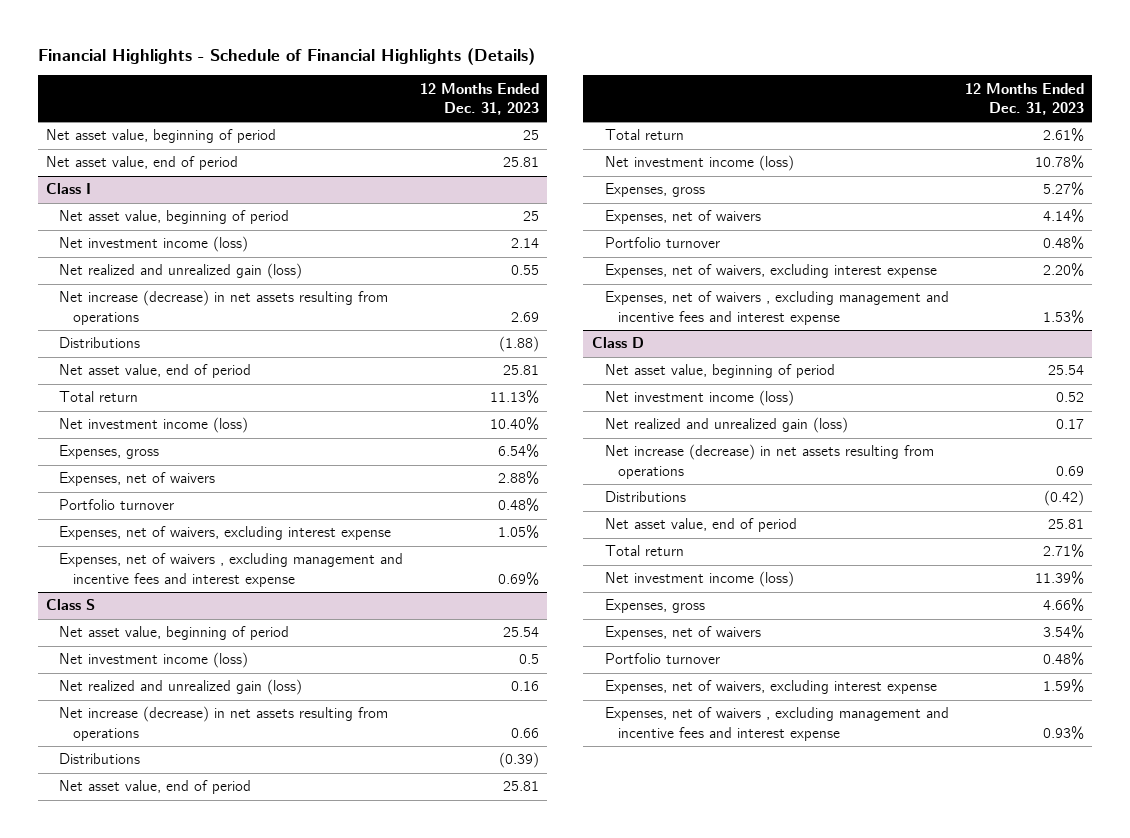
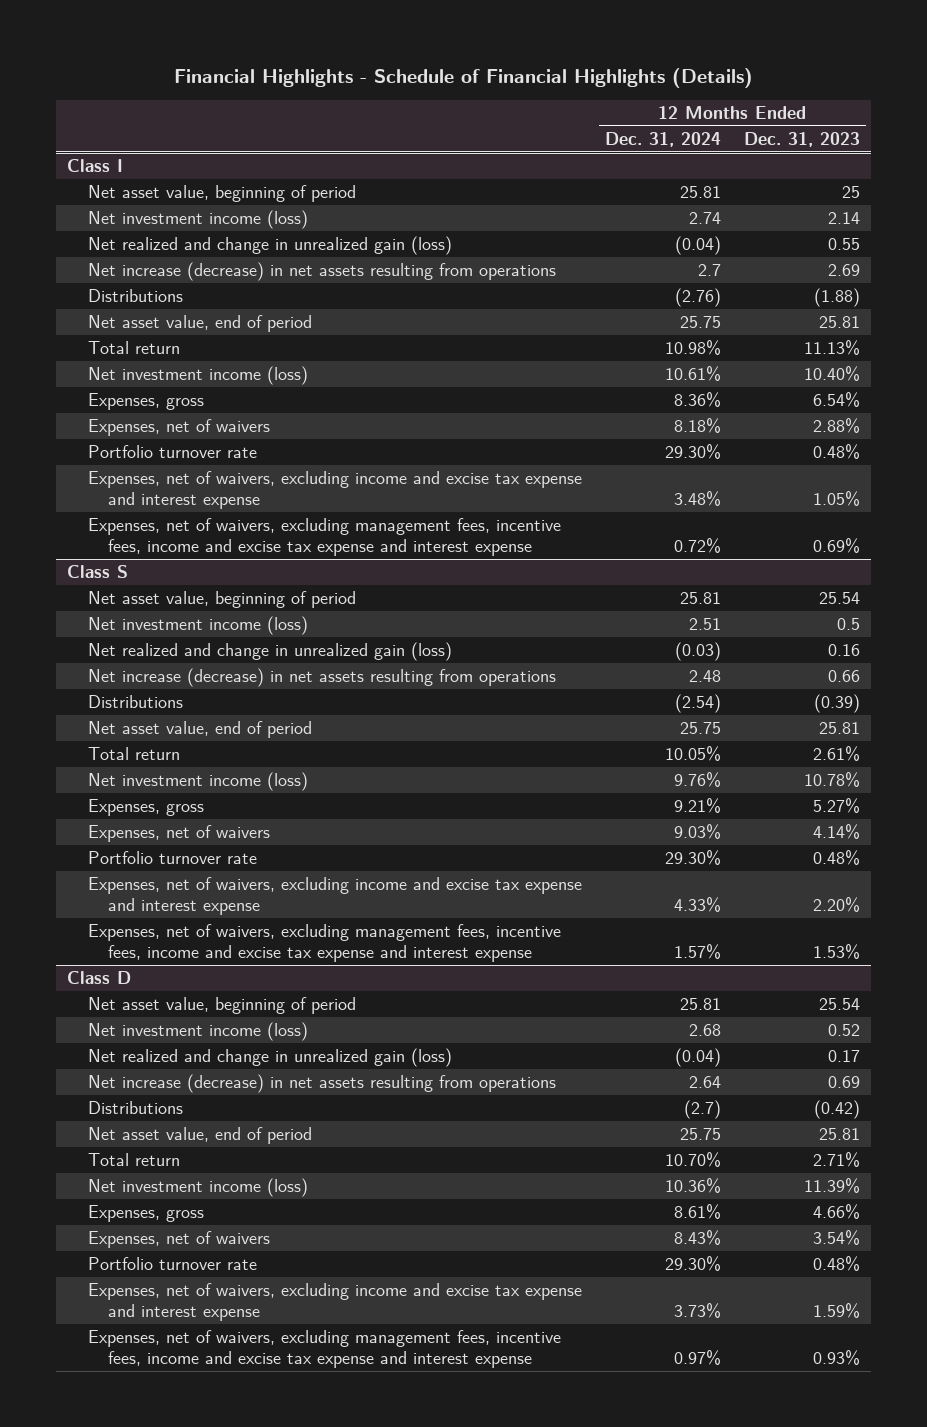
none -> [604,131,721,147] Dec. 31, 2024
[45,129,276,144] Net asset value, beginning of period -> none
[45,156,238,171] Net asset value, end of period -> none
[59,263,303,280] Net realized and unrealized gain (loss) -> [87,235,452,255] Net realized and change in unrealized gain (loss)
[59,499,175,511] Portfolio turnover -> [87,444,257,458] Portfolio turnover rate
[59,526,392,541] Expenses, net of waivers, excluding interest expense -> [87,470,582,509] Expenses, net of waivers, excluding income and excise tax expense and interest expense
[59,553,404,587] Expenses, net of waivers , excluding management and incentive fees and interest expense -> [87,517,561,556] Expenses, net of waivers, excluding management fees, incentive fees, income and excise tax expense and interest expense
[59,679,303,696] Net realized and unrealized gain (loss) -> [87,641,452,661] Net realized and change in unrealized gain (loss)
[604,237,720,249] Portfolio turnover -> [87,850,257,864] Portfolio turnover rate
[604,264,937,279] Expenses, net of waivers, excluding interest expense -> [87,876,582,915] Expenses, net of waivers, excluding income and excise tax expense and interest expense
[604,291,949,325] Expenses, net of waivers , excluding management and incentive fees and interest expense -> [87,923,561,962] Expenses, net of waivers, excluding management fees, incentive fees, income and excise tax expense and interest expense
[604,417,848,434] Net realized and unrealized gain (loss) -> [87,1047,452,1067] Net realized and change in unrealized gain (loss)
[604,653,720,665] Portfolio turnover -> [87,1256,257,1270] Portfolio turnover rate
[604,680,937,695] Expenses, net of waivers, excluding interest expense -> [87,1282,582,1321] Expenses, net of waivers, excluding income and excise tax expense and interest expense
[604,707,949,741] Expenses, net of waivers , excluding management and incentive fees and interest expense -> [87,1329,561,1368] Expenses, net of waivers, excluding management fees, incentive fees, income and excise tax expense and interest expense

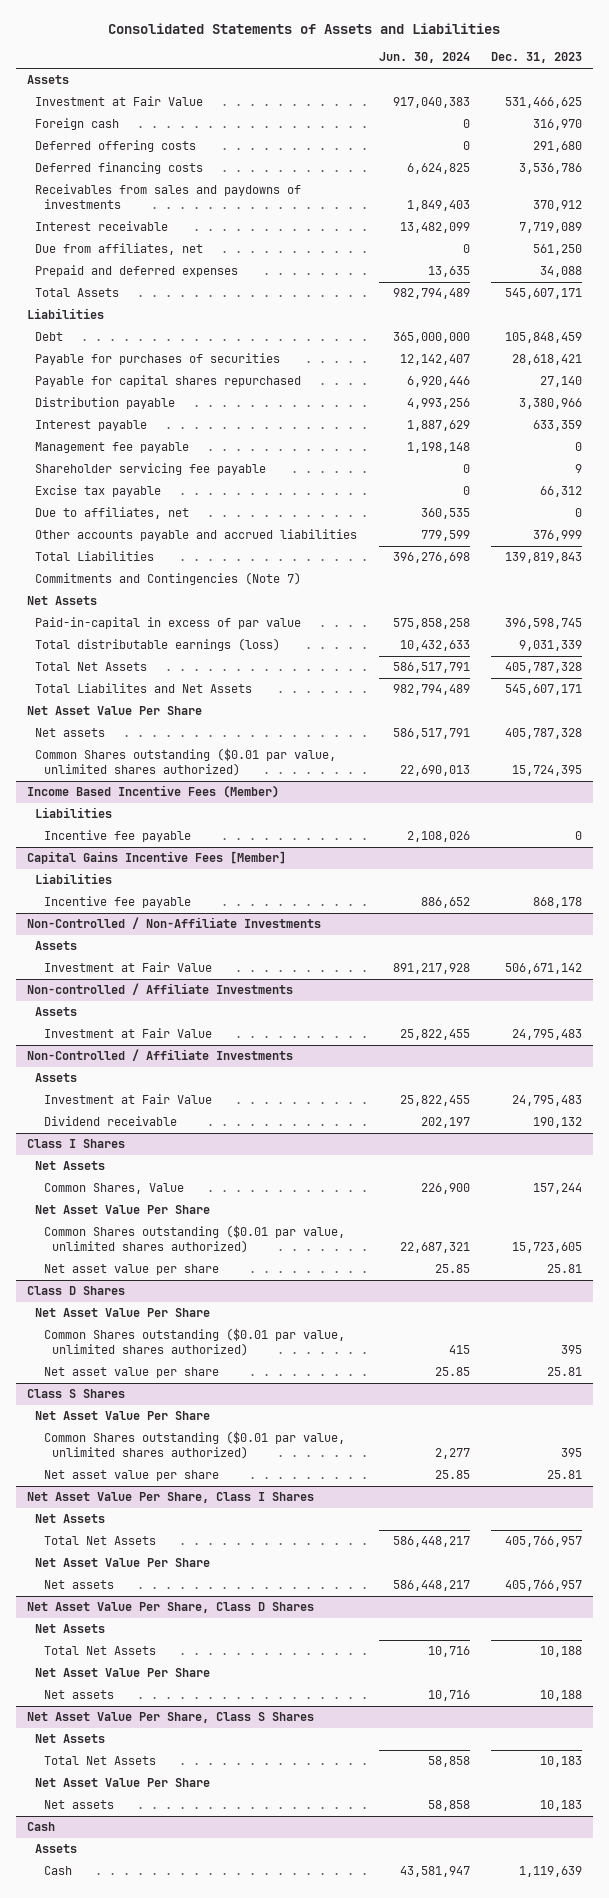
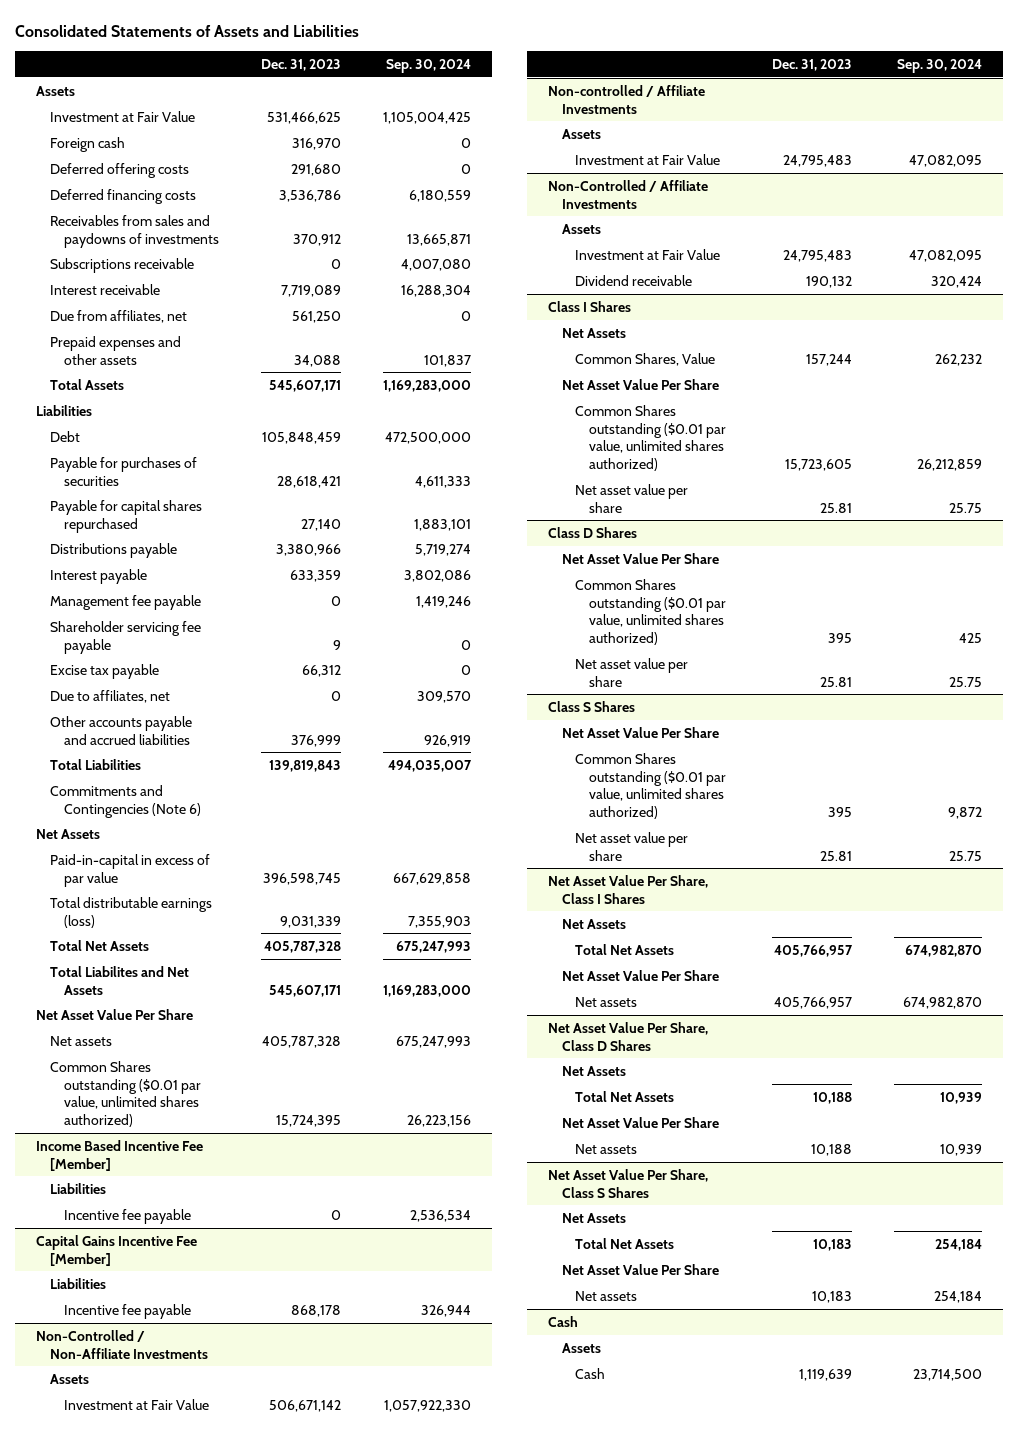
[378,52,470,64] Jun. 30, 2024 -> none
none -> [385,58,471,73] Sep. 30, 2024
none -> [50,257,195,273] Subscriptions receivable
[35,265,239,278] Prepaid and deferred expenses -> [50,335,182,365] Prepaid expenses and other assets
[35,397,176,410] Distribution payable -> [50,542,178,558] Distributions payable
[35,572,302,586] Commitments and Contingencies (Note 7) -> [50,784,201,818] Commitments and Contingencies (Note 6)
[26,785,279,799] Income Based Incentive Fees (Member) -> [36,1139,204,1171] Income Based Incentive Fee [Member]
[26,851,286,865] Capital Gains Incentive Fees [Member] -> [36,1234,198,1266] Capital Gains Incentive Fee [Member]

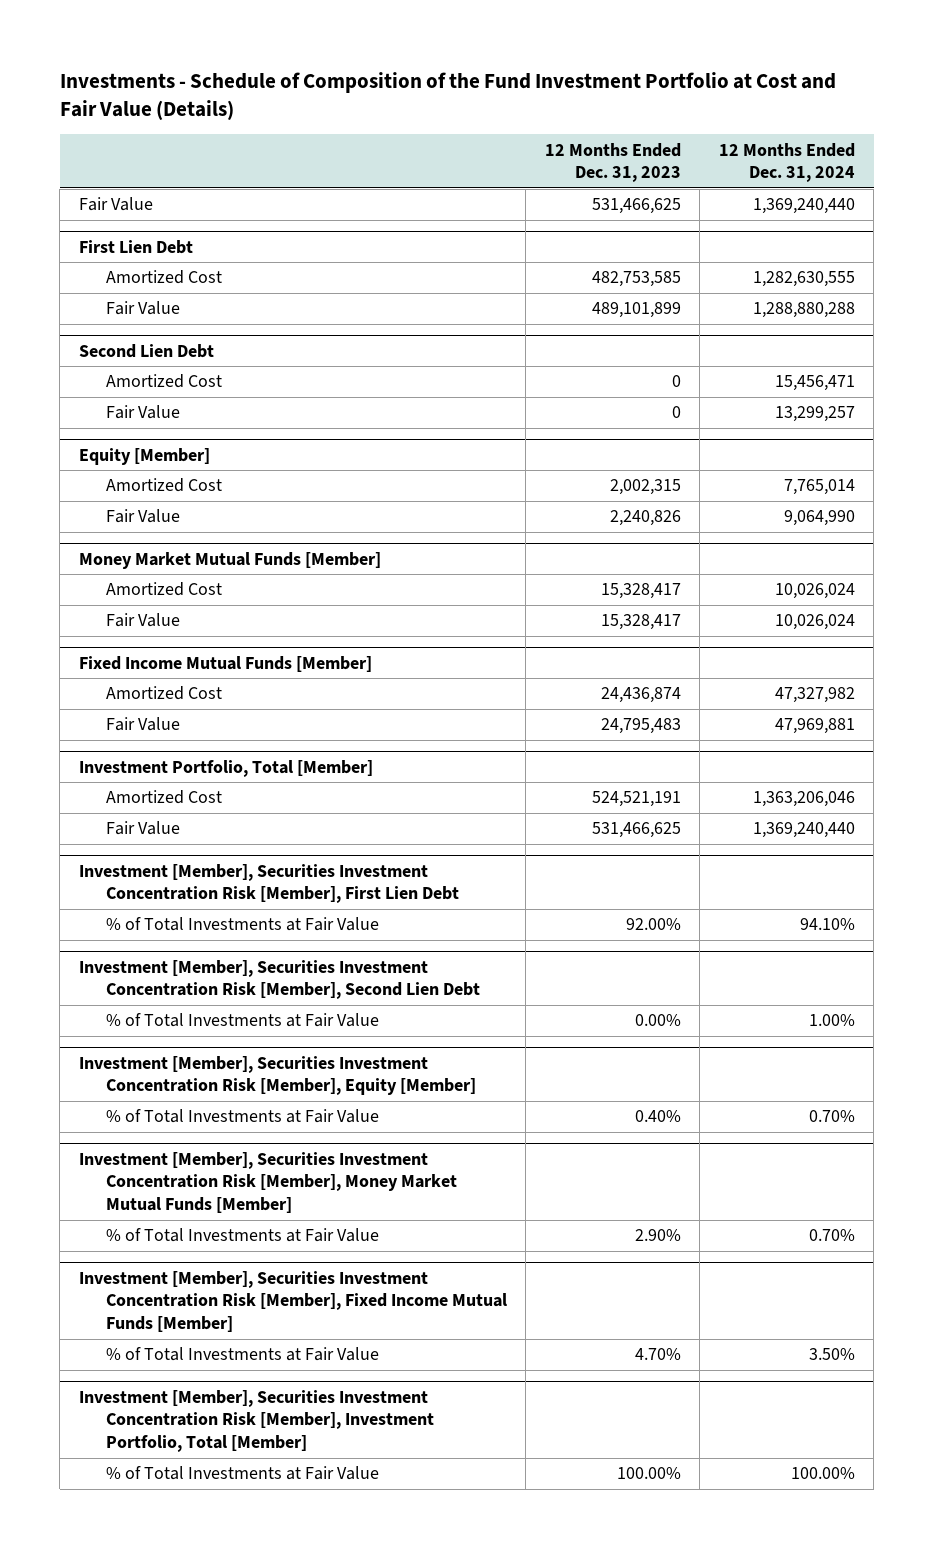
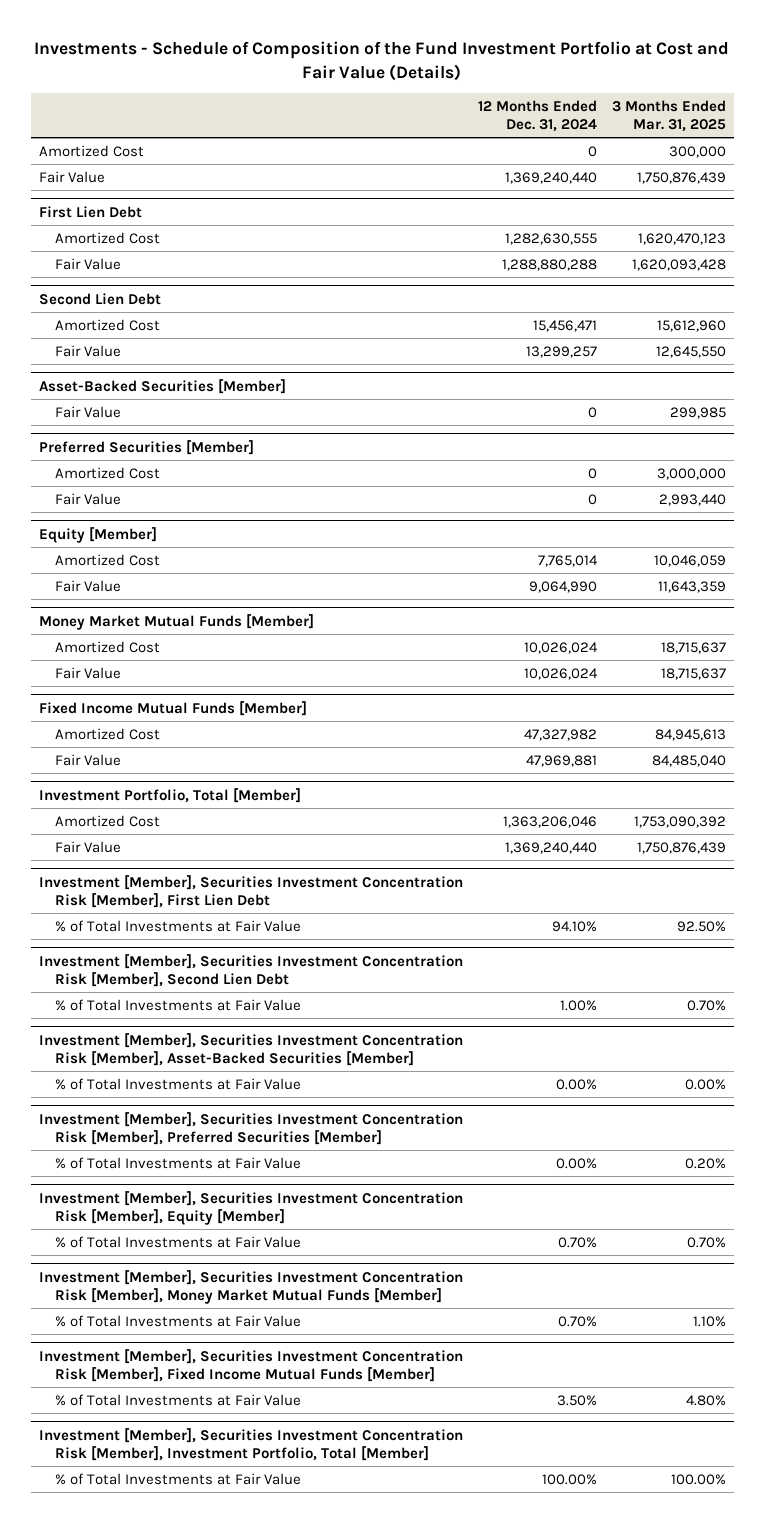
[544,142,681,183] 12 Months Ended Dec. 31, 2023 -> none
none -> [612,99,727,132] 3 Months Ended Mar. 31, 2025
none -> [38,144,144,157] Amortized Cost
none -> [38,378,286,394] Asset-Backed Securities [Member]
none -> [55,405,122,418] Fair Value
none -> [38,439,254,455] Preferred Securities [Member]
none -> [55,466,161,479] Amortized Cost
none -> [55,492,122,505] Fair Value
none -> [38,1032,463,1066] Investment [Member], Securities Investment Concentration Risk [Member], Asset-Backed Securities [Member]
none -> [55,1077,302,1090] % of Total Investments at Fair Value
none -> [38,1111,463,1145] Investment [Member], Securities Investment Concentration Risk [Member], Preferred Securities [Member]
none -> [55,1156,302,1169] % of Total Investments at Fair Value

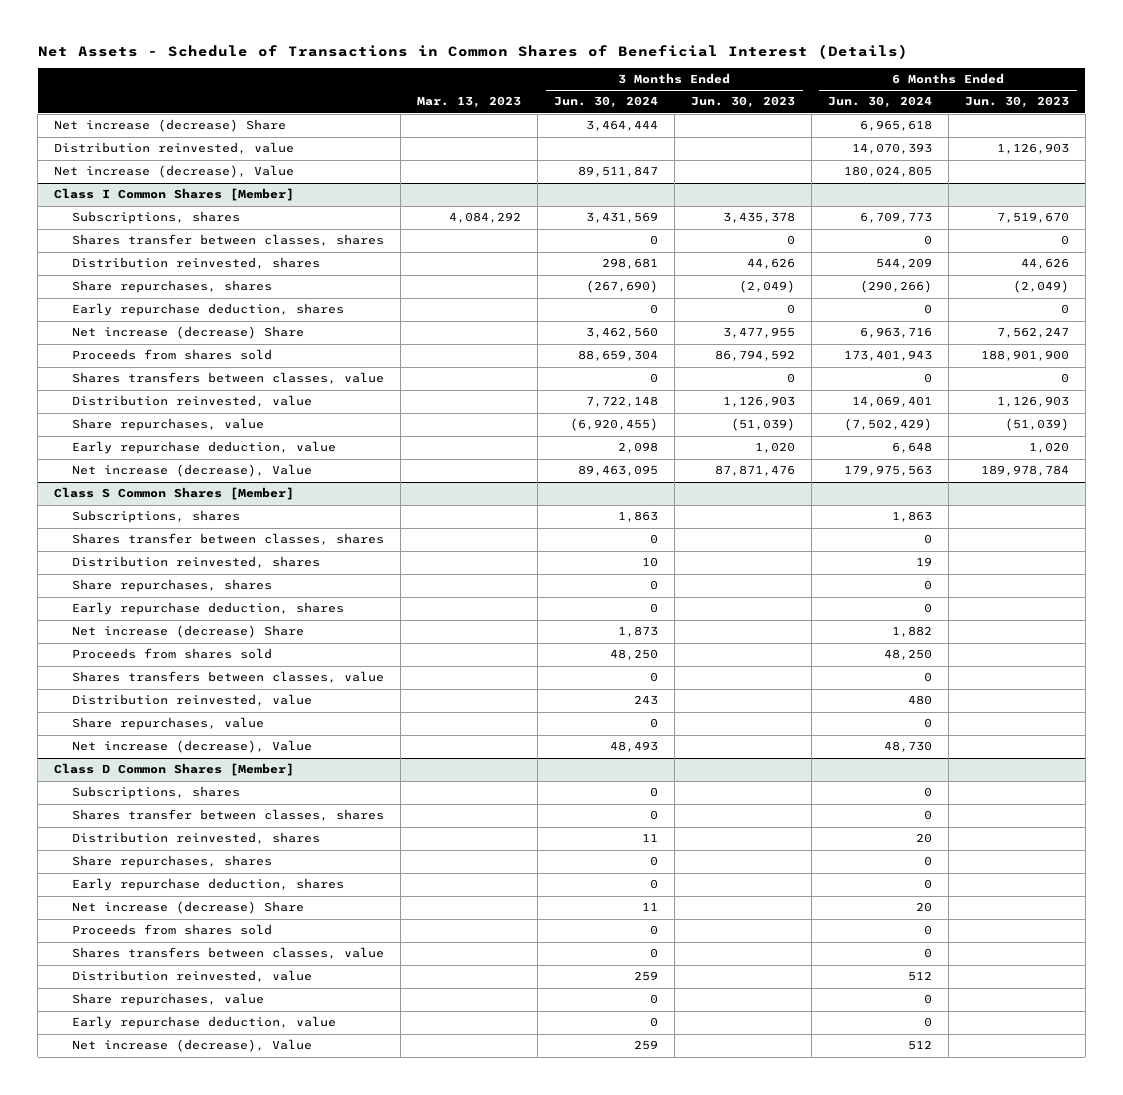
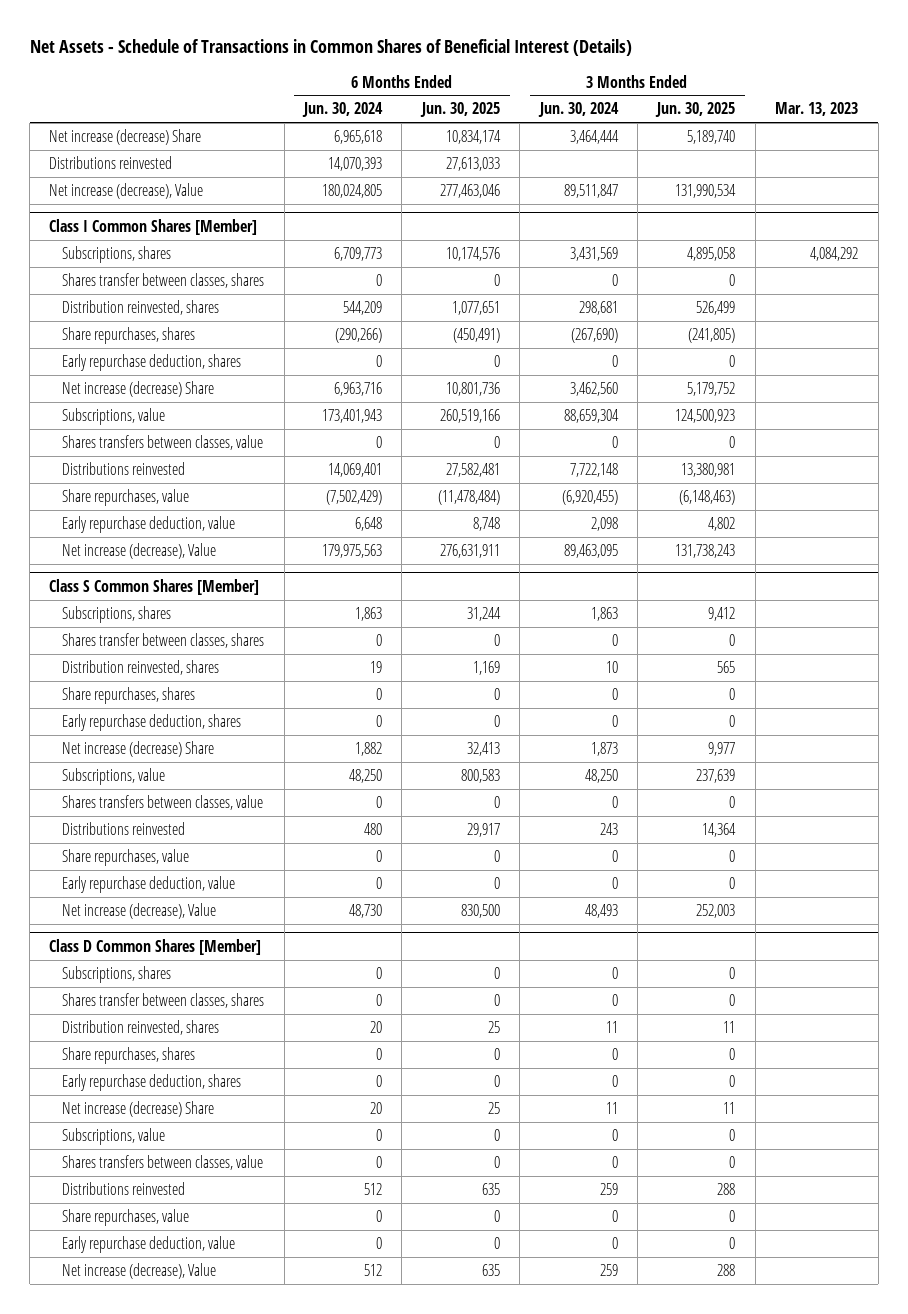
[690,96,795,109] Jun. 30, 2023 -> none
[964,96,1069,109] Jun. 30, 2023 -> none
none -> [419,102,500,118] Jun. 30, 2025
none -> [655,102,736,118] Jun. 30, 2025
[54,142,295,155] Distribution reinvested, value -> [49,155,173,169] Distributions reinvested
[71,349,272,361] Proceeds from shares sold -> [62,407,166,425] Subscriptions, value
[71,395,312,408] Distribution reinvested, value -> [62,461,186,475] Distributions reinvested
[71,648,272,660] Proceeds from shares sold -> [62,767,166,785] Subscriptions, value
[71,694,312,707] Distribution reinvested, value -> [62,821,186,835] Distributions reinvested
none -> [62,875,236,893] Early repurchase deduction, value
[71,924,272,936] Proceeds from shares sold -> [62,1127,166,1145] Subscriptions, value
[71,970,312,983] Distribution reinvested, value -> [62,1181,186,1195] Distributions reinvested

